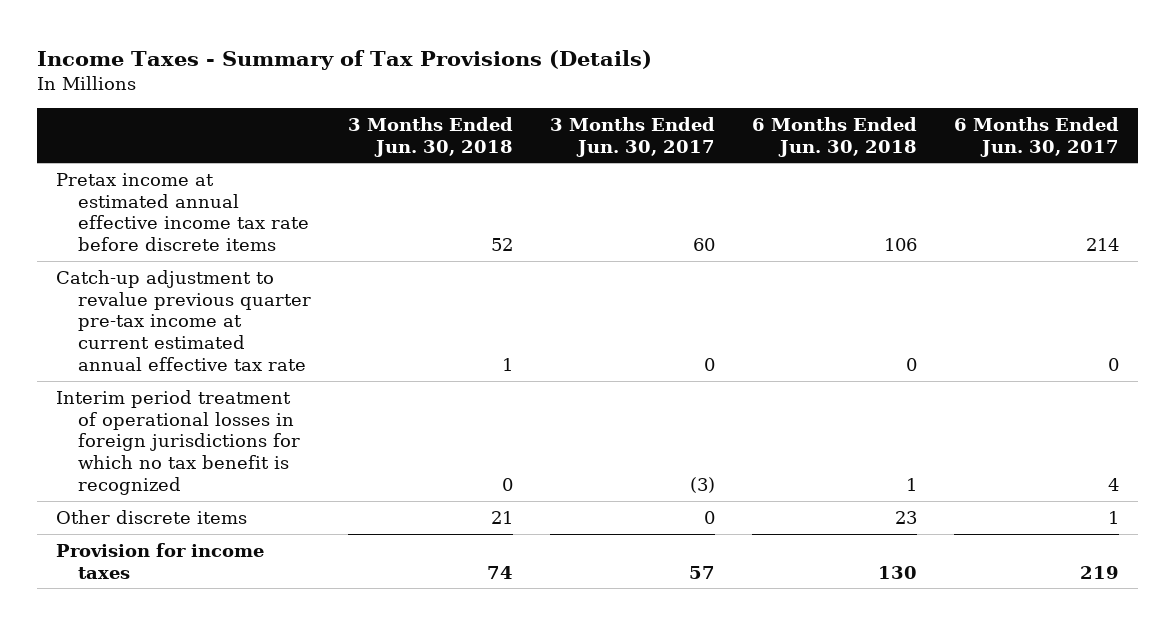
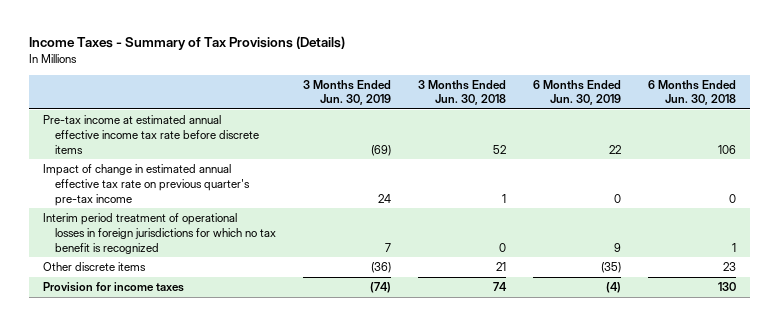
[550,116,716,157] 3 Months Ended Jun. 30, 2017 -> none
[954,116,1120,157] 6 Months Ended Jun. 30, 2017 -> none
none -> [302,79,391,106] 3 Months Ended Jun. 30, 2019
none -> [533,79,622,106] 6 Months Ended Jun. 30, 2019
[55,172,310,252] Pretax income at estimated annual effective income tax rate before discrete items -> [42,115,259,154] Pre-tax income at estimated annual effective income tax rate before discrete items
[55,269,312,372] Catch-up adjustment to revalue previous quarter pre-tax income at current estimated annual effective tax rate -> [42,164,250,206] Impact of change in estimated annual effective tax rate on previous quarter's pre-tax income

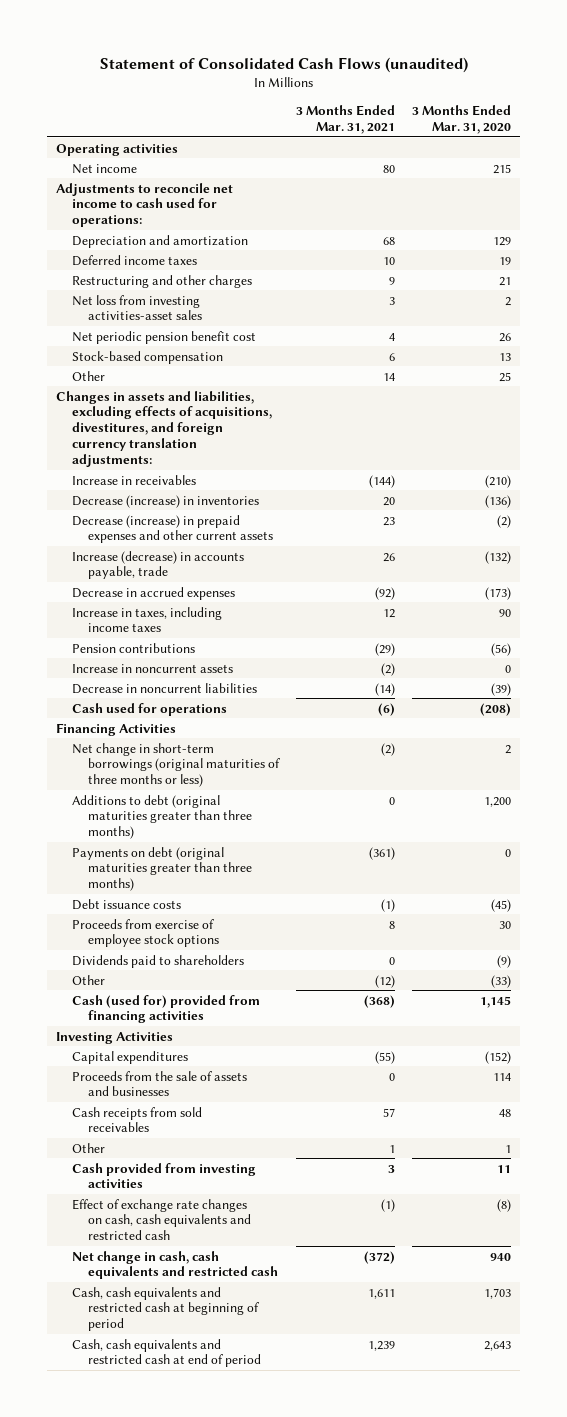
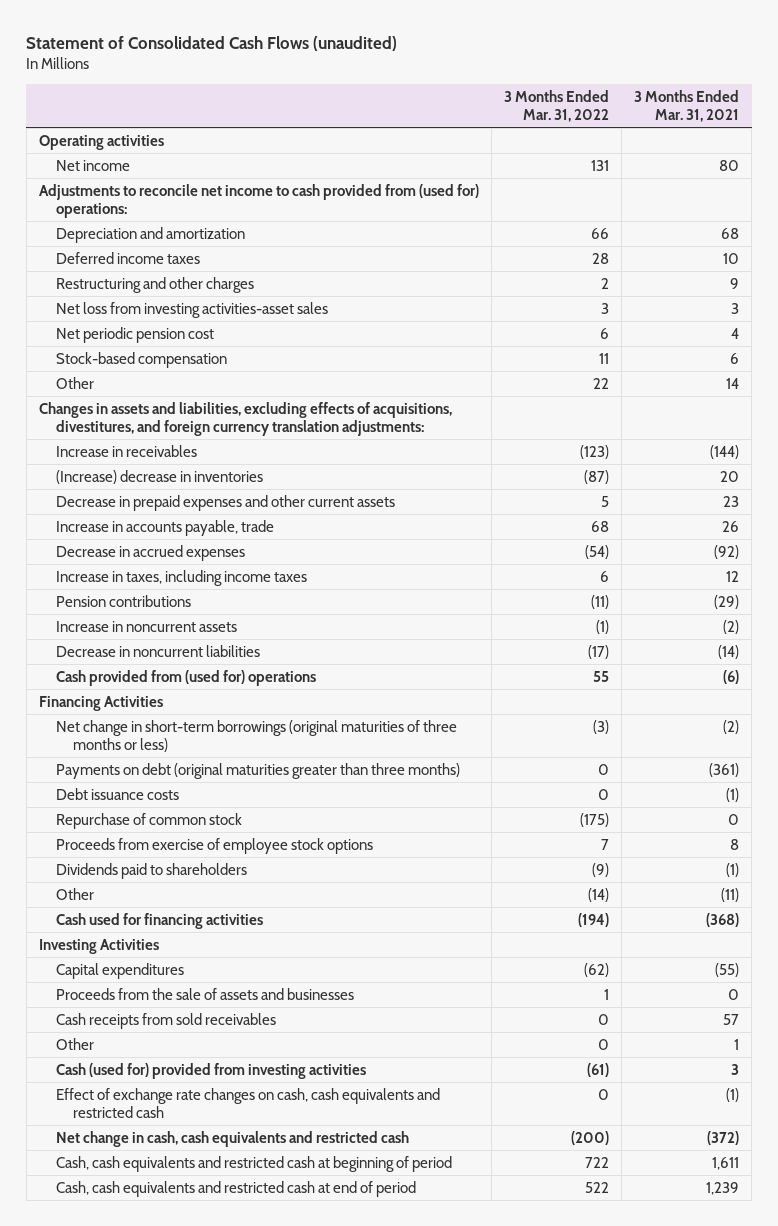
[412,105,512,135] 3 Months Ended Mar. 31, 2020 -> none
none -> [503,89,609,123] 3 Months Ended Mar. 31, 2022
[55,182,233,228] Adjustments to reconcile net income to cash used for operations: -> [38,183,479,218] Adjustments to reconcile net income to cash provided from (used for) operations:
[71,330,256,344] Net periodic pension benefit cost -> [56,326,215,343] Net periodic pension cost
[71,494,259,508] Decrease (increase) in inventories -> [56,469,264,484] (Increase) decrease in inventories
[71,514,273,544] Decrease (increase) in prepaid expenses and other current assets -> [56,494,396,511] Decrease in prepaid expenses and other current assets
[71,550,244,580] Increase (decrease) in accounts payable, trade -> [56,519,275,536] Increase in accounts payable, trade
[71,702,227,716] Cash used for operations -> [56,669,317,686] Cash provided from (used for) operations
[71,794,252,840] Additions to debt (original maturities greater than three months) -> none
none -> [56,812,243,829] Repurchase of common stock
[388,956,395,965] 0 -> [726,862,740,877] (1)
[374,974,395,988] (12) -> [721,887,740,902] (11)
[71,994,260,1024] Cash (used for) provided from financing activities -> [56,912,264,929] Cash used for financing activities
[71,1162,256,1189] Cash provided from investing activities -> [56,1062,367,1079] Cash (used for) provided from investing activities

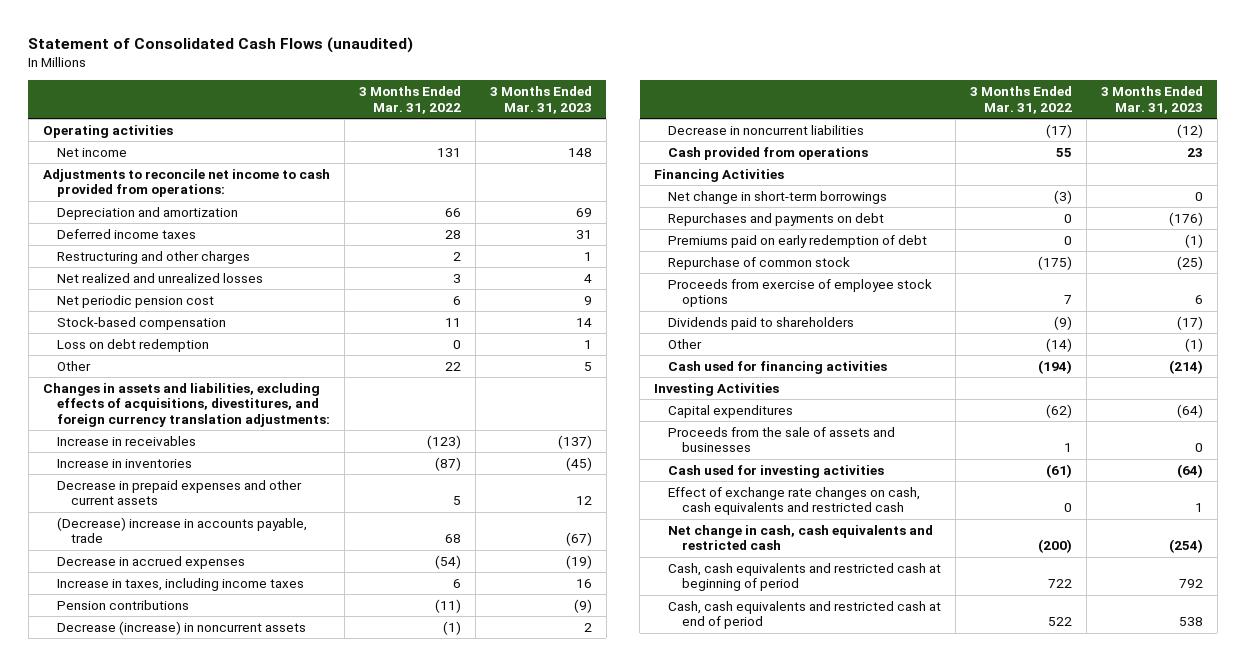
[634,89,740,123] 3 Months Ended Mar. 31, 2021 -> none
none -> [489,86,592,114] 3 Months Ended Mar. 31, 2023
[38,183,479,218] Adjustments to reconcile net income to cash provided from (used for) operations: -> [42,168,330,198] Adjustments to reconcile net income to cash provided from operations:
[56,301,329,318] Net loss from investing activities-asset sales -> none
none -> [56,272,263,283] Net realized and unrealized losses
none -> [56,338,209,352] Loss on debt redemption
[56,469,264,484] (Increase) decrease in inventories -> [56,458,192,468] Increase in inventories
[56,519,275,536] Increase in accounts payable, trade -> [56,516,307,544] (Decrease) increase in accounts payable, trade
[56,620,238,632] Increase in noncurrent assets -> [56,620,306,635] Decrease (increase) in noncurrent assets
[56,669,317,686] Cash provided from (used for) operations -> [668,146,869,160] Cash provided from operations
[56,787,180,800] Debt issuance costs -> none
[56,719,458,752] Net change in short-term borrowings (original maturities of three months or less) -> [668,190,888,204] Net change in short-term borrowings
[56,762,461,779] Payments on debt (original maturities greater than three months) -> [668,212,885,226] Repurchases and payments on debt
none -> [668,234,928,248] Premiums paid on early redemption of debt
[56,1012,277,1029] Cash receipts from sold receivables -> none
[56,1037,95,1050] Other -> none
[56,1062,367,1079] Cash (used for) provided from investing activities -> [668,464,885,478] Cash used for investing activities

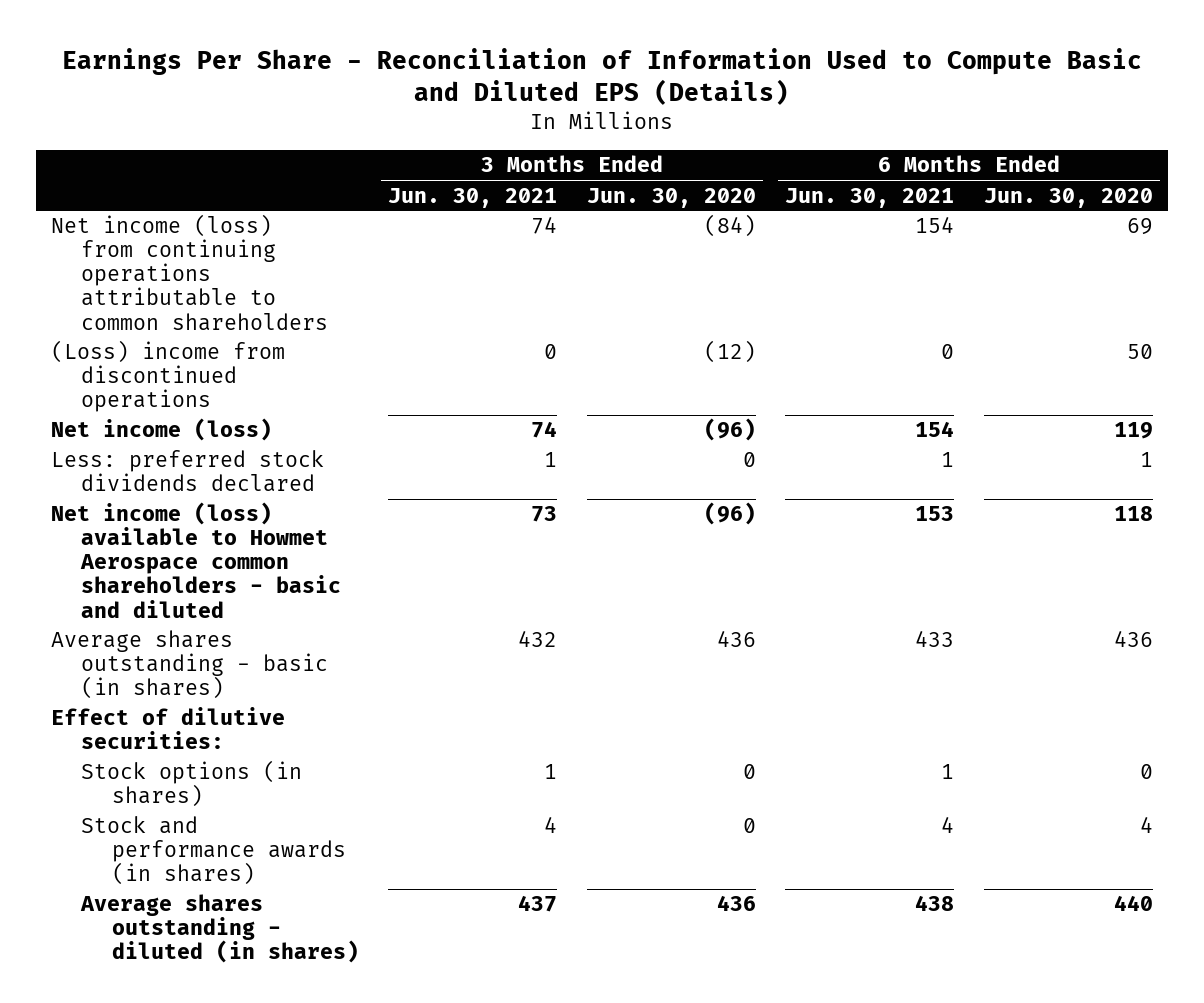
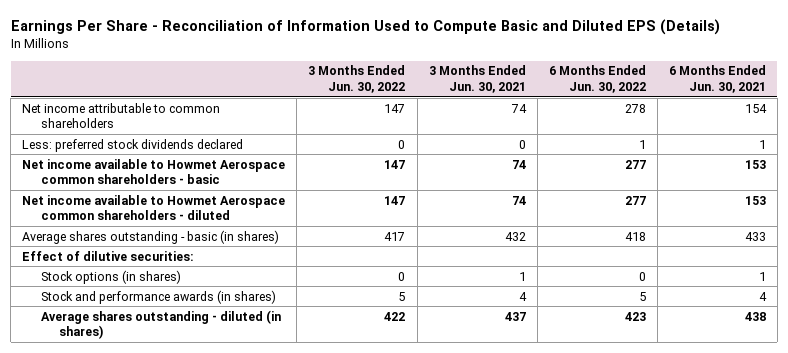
[586,187,756,208] Jun. 30, 2020 -> none
[983,187,1153,208] Jun. 30, 2020 -> none
none -> [308,65,406,94] 3 Months Ended Jun. 30, 2022
none -> [548,65,646,94] 6 Months Ended Jun. 30, 2022
[51,214,329,331] Net income (loss) from continuing operations attributable to common shareholders -> none
[51,340,286,413] (Loss) income from discontinued operations -> none
[51,418,273,442] Net income (loss) -> [22,102,221,129] Net income attributable to common shareholders
[544,452,558,468] 1 -> [518,139,526,149] 0
[51,502,342,618] Net income (loss) available to Howmet Aerospace common shareholders - basic and diluted -> [22,158,286,185] Net income available to Howmet Aerospace common shareholders - basic
[531,506,558,523] 73 -> [511,159,526,169] 74
none -> [22,194,286,221] Net income available to Howmet Aerospace common shareholders - diluted

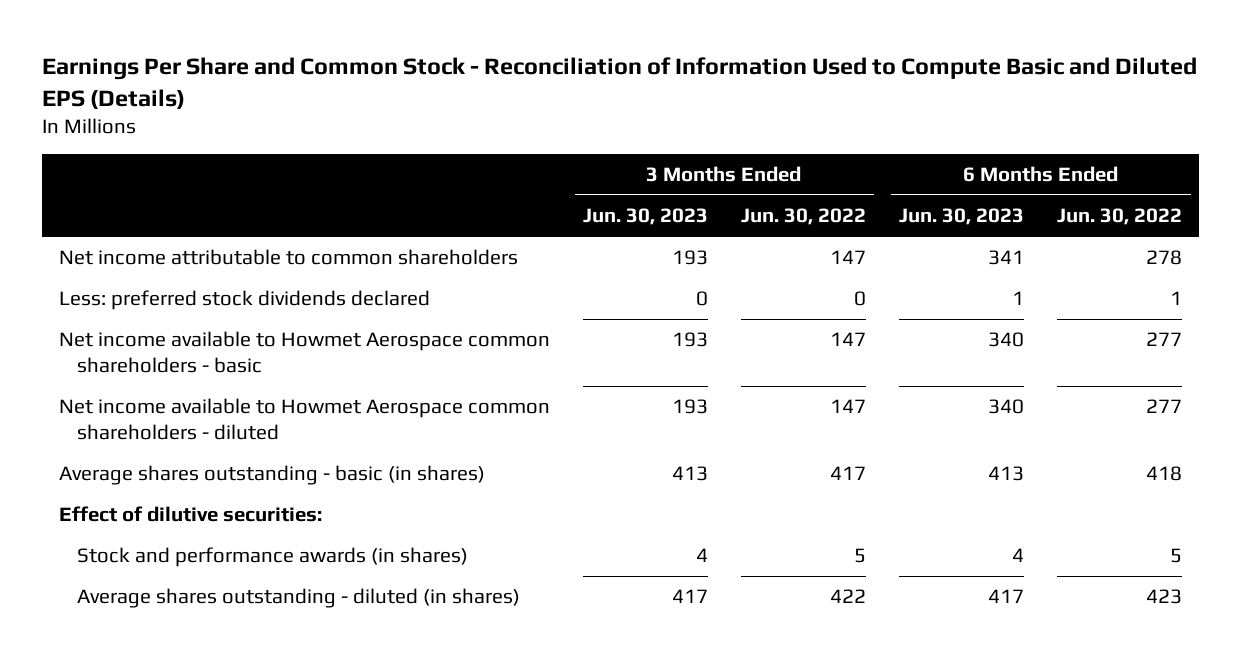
[10,18,720,35] Earnings Per Share - Reconciliation of Information Used to Compute Basic and Diluted EPS (Details) -> [42,56,1198,109] Earnings Per Share and Common Stock - Reconciliation of Information Used to Compute Basic and Diluted EPS (Details)
[428,65,526,94] 3 Months Ended Jun. 30, 2021 -> none
[668,65,766,94] 6 Months Ended Jun. 30, 2021 -> none
none -> [582,208,708,226] Jun. 30, 2023
none -> [899,208,1025,226] Jun. 30, 2023
[40,269,181,284] Stock options (in shares) -> none

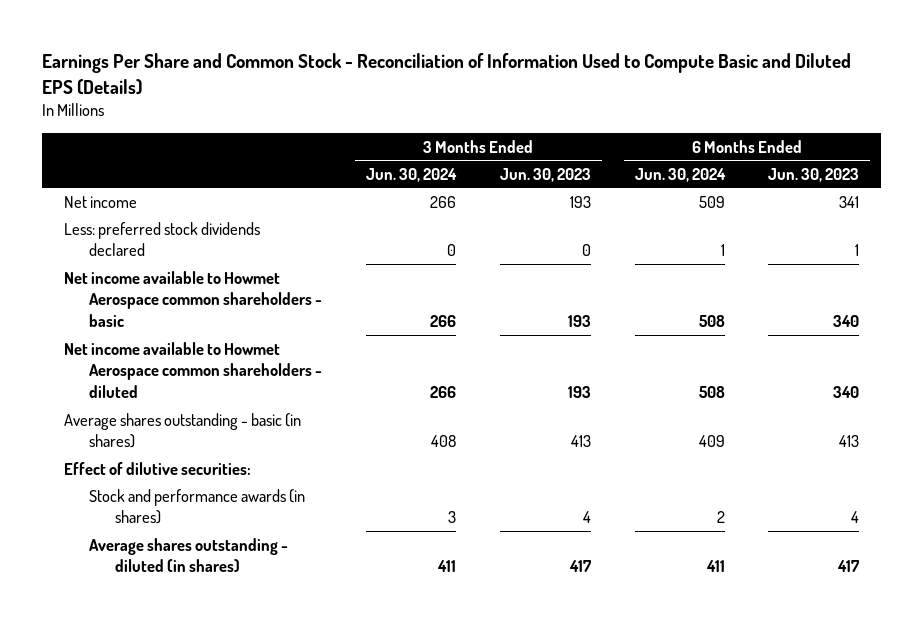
[740,208,866,226] Jun. 30, 2022 -> none
[1057,208,1183,226] Jun. 30, 2022 -> none
none -> [366,167,458,182] Jun. 30, 2024
none -> [634,167,726,182] Jun. 30, 2024
[58,249,518,266] Net income attributable to common shareholders -> [63,195,137,208] Net income

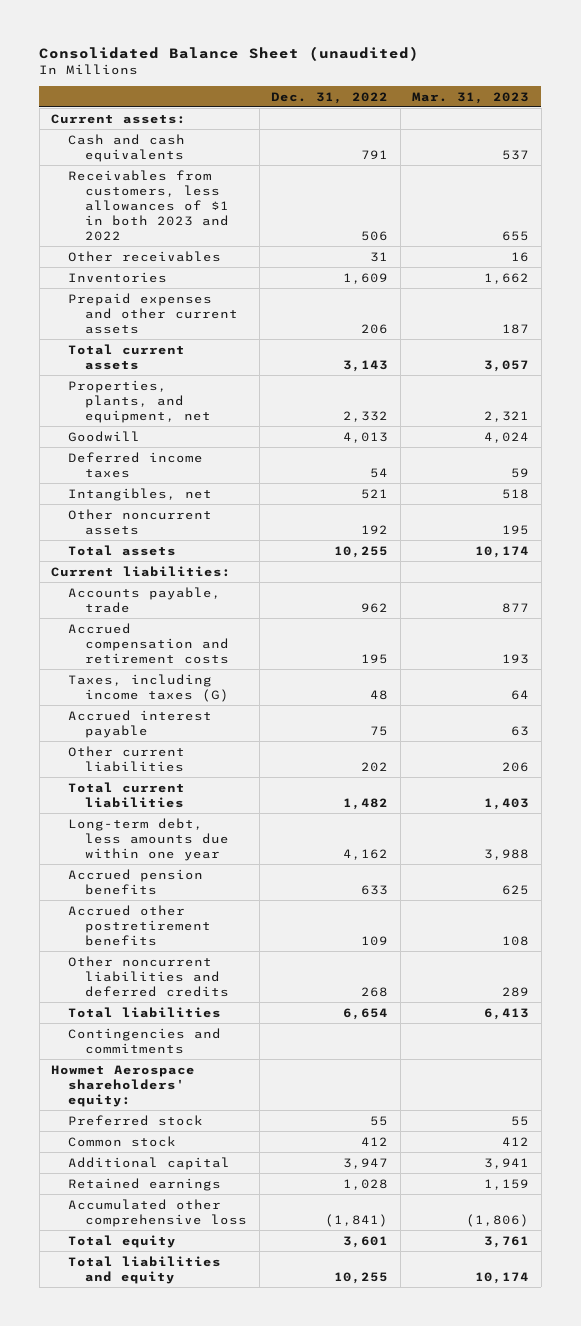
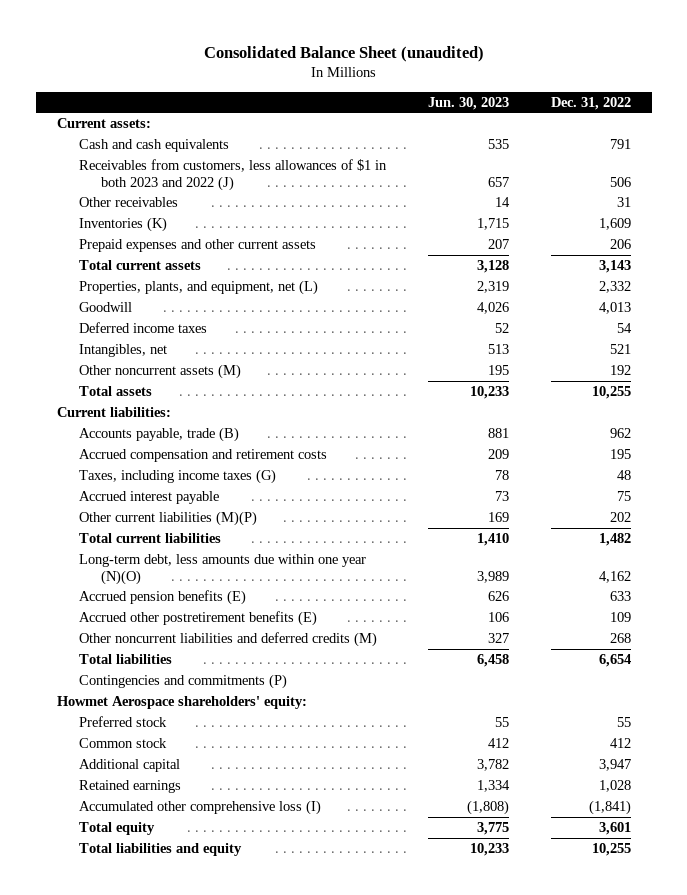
[412,91,530,104] Mar. 31, 2023 -> none
none -> [427,96,509,110] Jun. 30, 2023
[68,169,230,241] Receivables from customers, less allowances of $1 in both 2023 and 2022 -> [78,158,387,191] Receivables from customers, less allowances of $1 in both 2023 and 2022 (J)
[68,271,168,283] Inventories -> [78,216,167,232] Inventories (K)
[68,379,212,423] Properties, plants, and equipment, net -> [78,279,318,295] Properties, plants, and equipment, net (L)
[68,508,213,535] Other noncurrent assets -> [78,363,241,379] Other noncurrent assets (M)
[68,586,222,613] Accounts payable, trade -> [78,426,239,442] Accounts payable, trade (B)
[68,745,186,772] Other current liabilities -> [78,510,257,526] Other current liabilities (M)(P)
[68,817,230,861] Long-term debt, less amounts due within one year -> [78,553,366,585] Long-term debt, less amounts due within one year (N)(O)
[68,868,204,895] Accrued pension benefits -> [78,589,246,605] Accrued pension benefits (E)
[68,904,212,946] Accrued other postretirement benefits -> [78,610,317,626] Accrued other postretirement benefits (E)
[68,955,230,997] Other noncurrent liabilities and deferred credits -> [78,631,377,647] Other noncurrent liabilities and deferred credits (M)
[68,1027,222,1054] Contingencies and commitments -> [78,673,287,689] Contingencies and commitments (P)
[68,1198,248,1227] Accumulated other comprehensive loss -> [78,799,321,815] Accumulated other comprehensive loss (I)

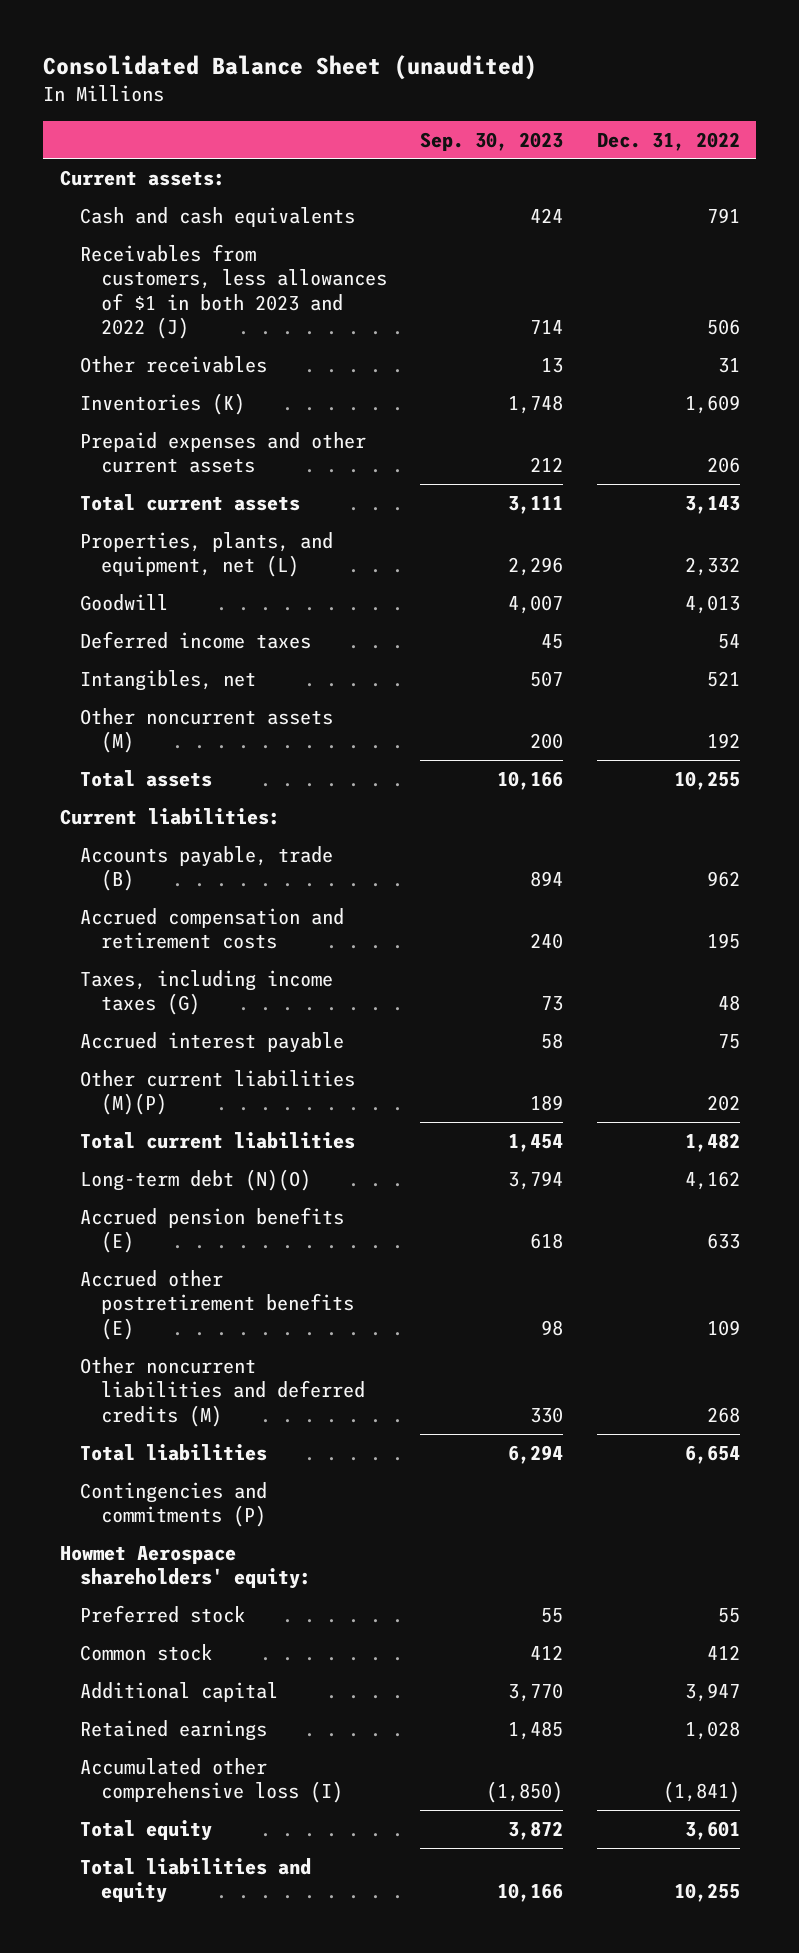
[427,96,509,110] Jun. 30, 2023 -> none
none -> [420,131,564,151] Sep. 30, 2023
[78,553,366,585] Long-term debt, less amounts due within one year (N)(O) -> [80,1168,312,1191] Long-term debt (N)(O)

